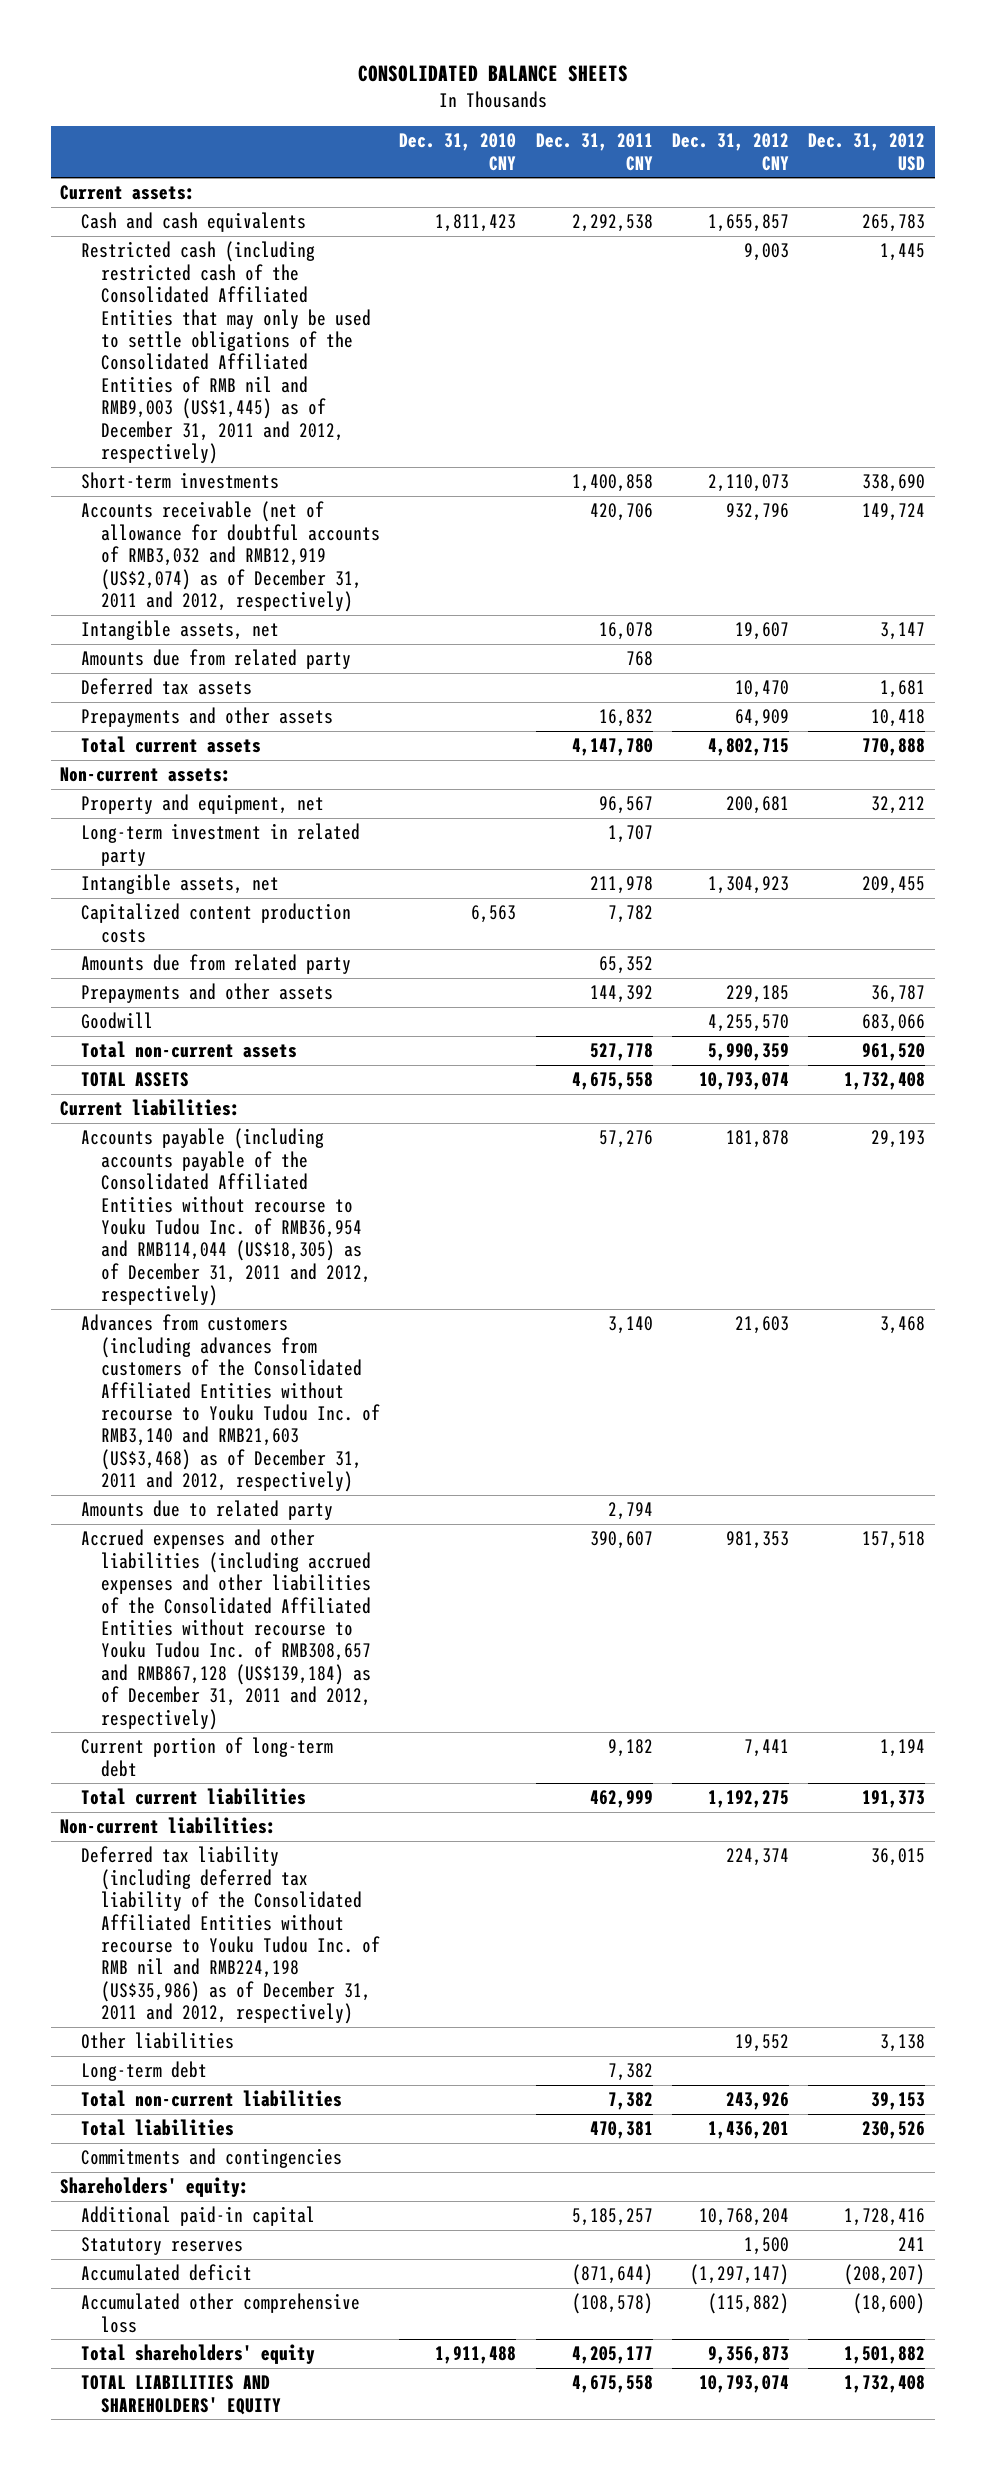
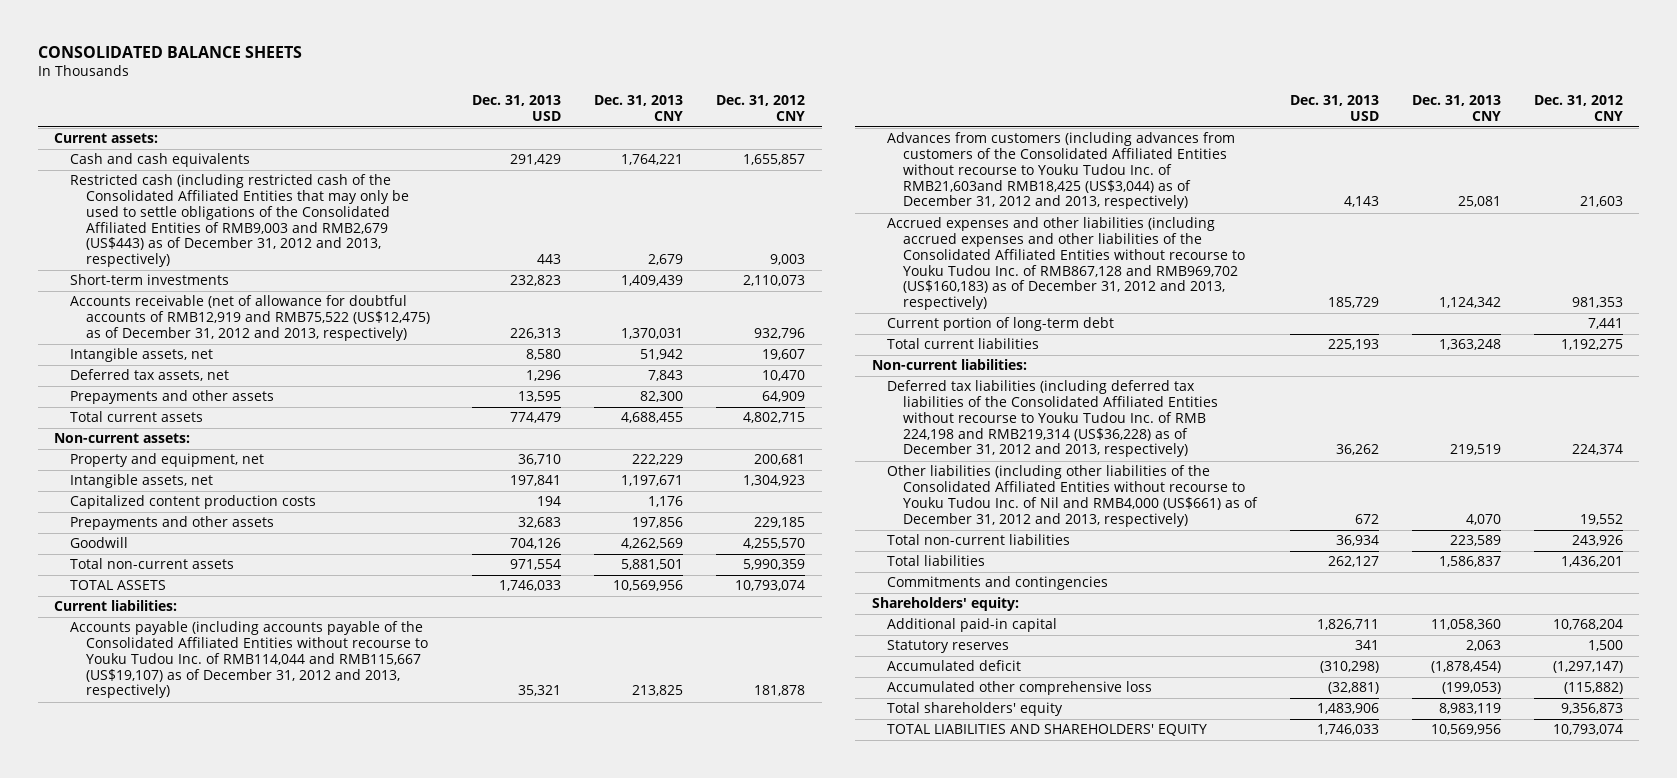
[399,133,517,171] Dec. 31, 2010 CNY -> none
[535,133,653,171] Dec. 31, 2011 CNY -> none
[808,133,926,171] Dec. 31, 2012 USD -> none
none -> [472,94,562,121] Dec. 31, 2013 USD
none -> [594,94,684,121] Dec. 31, 2013 CNY
[80,241,371,465] Restricted cash (including restricted cash of the Consolidated Affiliated Entities that may only be used to settle obligations of the Consolidated Affiliated Entities of RMB nil and RMB9,003 (US$1,445) as of December 31, 2011 and 2012, respectively) -> [69,174,409,268] Restricted cash (including restricted cash of the Consolidated Affiliated Entities that may only be used to settle obligations of the Consolidated Affiliated Entities of RMB9,003 and RMB2,679 (US$443) as of December 31, 2012 and 2013, respectively)
[80,501,380,612] Accounts receivable (net of allowance for doubtful accounts of RMB3,032 and RMB12,919 (US$2,074) as of December 31, 2011 and 2012, respectively) -> [69,295,430,341] Accounts receivable (net of allowance for doubtful accounts of RMB12,919 and RMB75,522 (US$12,475) as of December 31, 2012 and 2013, respectively)
[80,649,351,670] Amounts due from related party -> none
[80,678,252,696] Deferred tax assets -> [69,369,229,382] Deferred tax assets, net
[80,823,360,866] Long-term investment in related party -> none
[80,954,351,975] Amounts due from related party -> none
[80,1500,333,1521] Amounts due to related party -> none
[80,1128,371,1307] Accounts payable (including accounts payable of the Consolidated Affiliated Entities without recourse to Youku Tudou Inc. of RMB36,954 and RMB114,044 (US$18,305) as of December 31, 2011 and 2012, respectively) -> [69,621,428,699] Accounts payable (including accounts payable of the Consolidated Affiliated Entities without recourse to Youku Tudou Inc. of RMB114,044 and RMB115,667 (US$19,107) as of December 31, 2012 and 2013, respectively)
[80,1314,380,1493] Advances from customers (including advances from customers of the Consolidated Affiliated Entities without recourse to Youku Tudou Inc. of RMB3,140 and RMB21,603 (US$3,468) as of December 31, 2011 and 2012, respectively) -> [887,132,1236,210] Advances from customers (including advances from customers of the Consolidated Affiliated Entities without recourse to Youku Tudou Inc. of RMB21,603and RMB18,425 (US$3,044) as of December 31, 2012 and 2013, respectively)
[80,1529,371,1730] Accrued expenses and other liabilities (including accrued expenses and other liabilities of the Consolidated Affiliated Entities without recourse to Youku Tudou Inc. of RMB308,657 and RMB867,128 (US$139,184) as of December 31, 2011 and 2012, respectively) -> [887,217,1246,311] Accrued expenses and other liabilities (including accrued expenses and other liabilities of the Consolidated Affiliated Entities without recourse to Youku Tudou Inc. of RMB867,128 and RMB969,702 (US$160,183) as of December 31, 2012 and 2013, respectively)
[80,2061,207,2082] Long-term debt -> none
[80,1846,380,2025] Deferred tax liability (including deferred tax liability of the Consolidated Affiliated Entities without recourse to Youku Tudou Inc. of RMB nil and RMB224,198 (US$35,986) as of December 31, 2011 and 2012, respectively) -> [887,380,1219,458] Deferred tax liabilities (including deferred tax liabilities of the Consolidated Affiliated Entities without recourse to Youku Tudou Inc. of RMB 224,198 and RMB219,314 (US$36,228) as of December 31, 2012 and 2013, respectively)
[80,2032,234,2050] Other liabilities -> [887,465,1259,527] Other liabilities (including other liabilities of the Consolidated Affiliated Entities without recourse to Youku Tudou Inc. of Nil and RMB4,000 (US$661) as of December 31, 2012 and 2013, respectively)

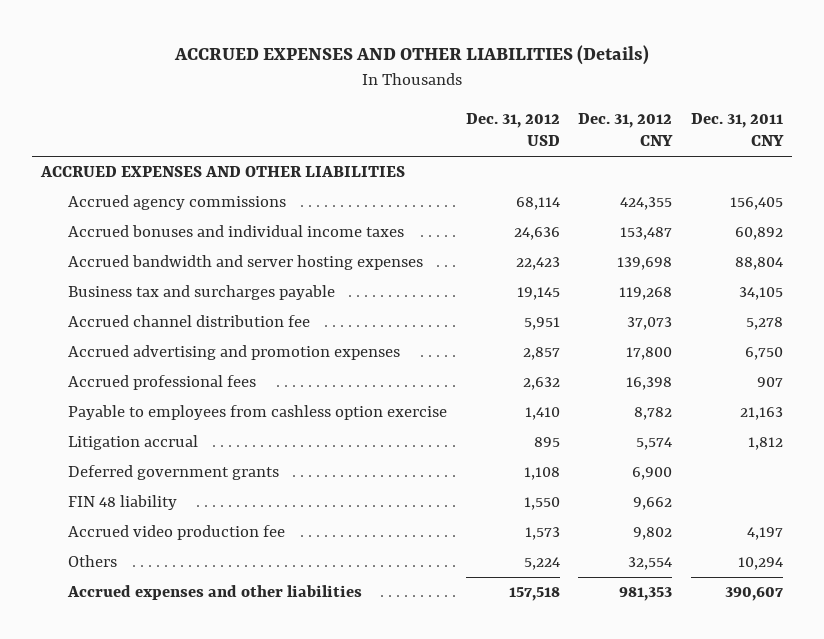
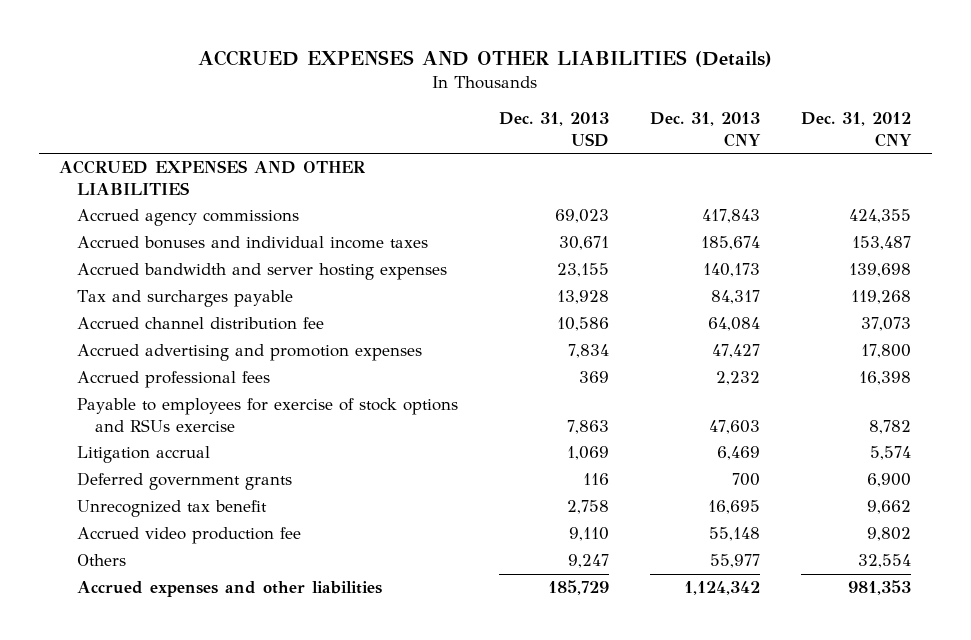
[465,112,560,147] Dec. 31, 2012 USD -> none
[691,112,785,147] Dec. 31, 2011 CNY -> none
none -> [499,112,610,148] Dec. 31, 2013 USD
none -> [650,112,762,148] Dec. 31, 2013 CNY
[67,285,335,301] Business tax and surcharges payable -> [77,290,294,308] Tax and surcharges payable
[67,405,447,421] Payable to employees from cashless option exercise -> [77,398,459,432] Payable to employees for exercise of stock options and RSUs exercise
[67,495,177,511] FIN 48 liability -> [77,500,268,518] Unrecognized tax benefit

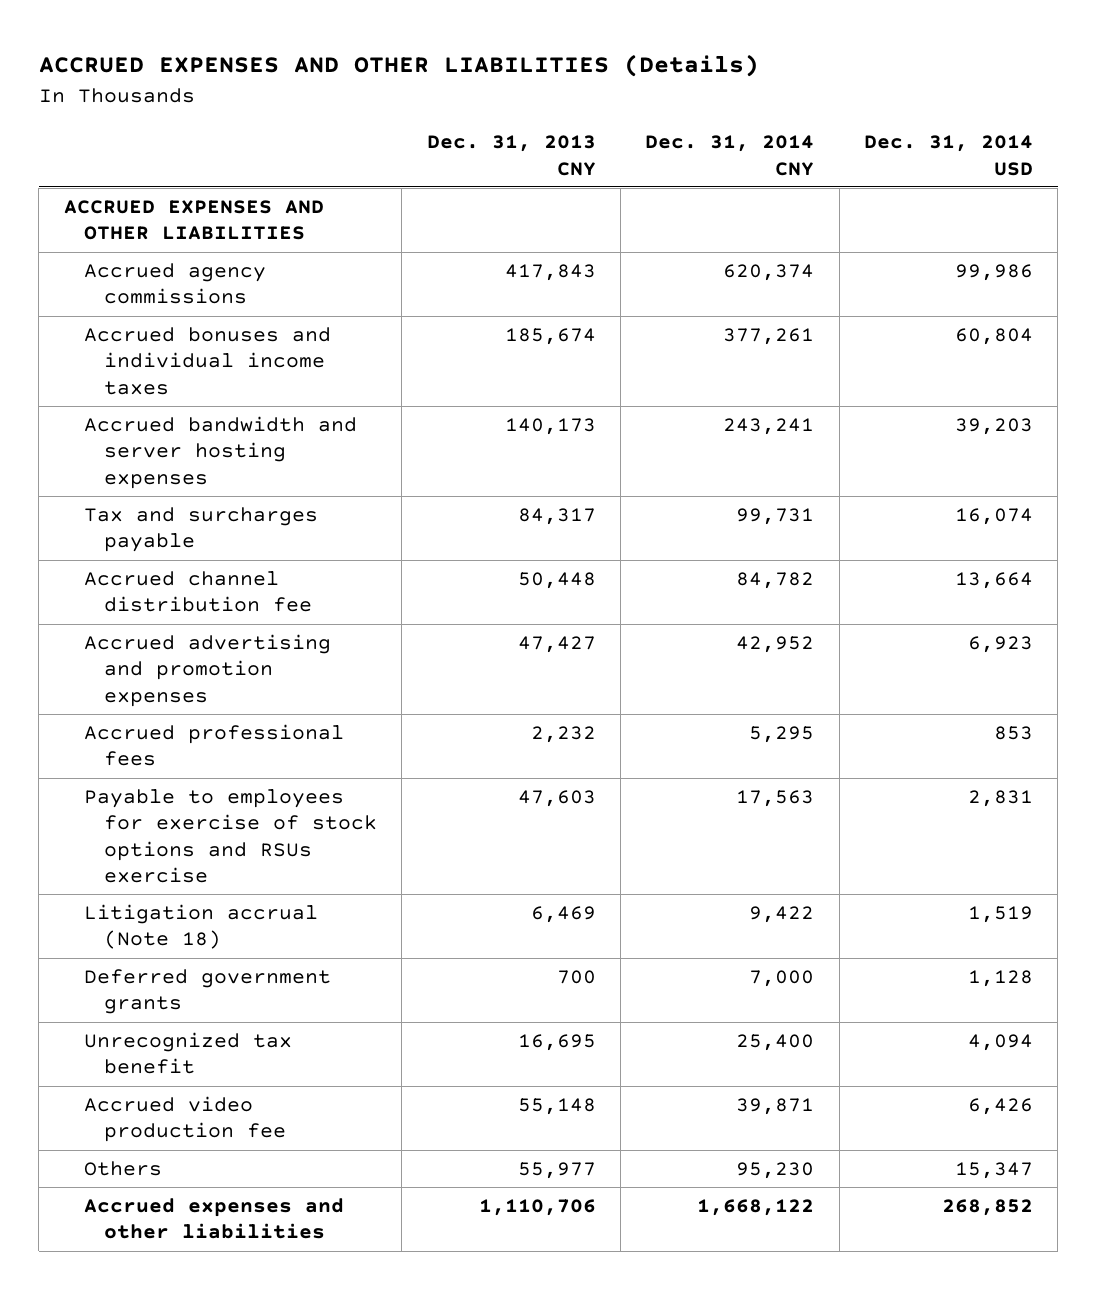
[499,112,610,148] Dec. 31, 2013 USD -> none
[801,112,913,148] Dec. 31, 2012 CNY -> none
none -> [645,135,815,176] Dec. 31, 2014 CNY
none -> [864,135,1034,176] Dec. 31, 2014 USD
[708,317,761,332] 64,084 -> [517,571,596,589] 50,448
[77,446,211,464] Litigation accrual -> [83,903,318,950] Litigation accrual (Note 18)
[684,581,761,596] 1,124,342 -> [478,1198,596,1216] 1,110,706

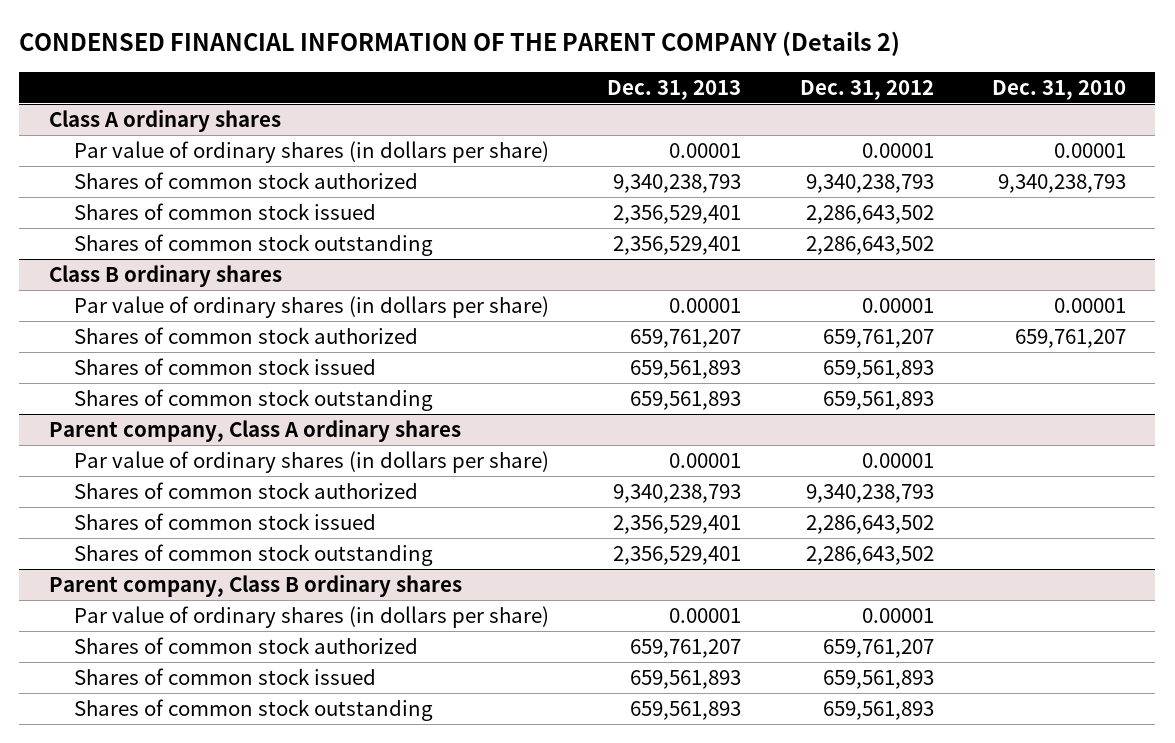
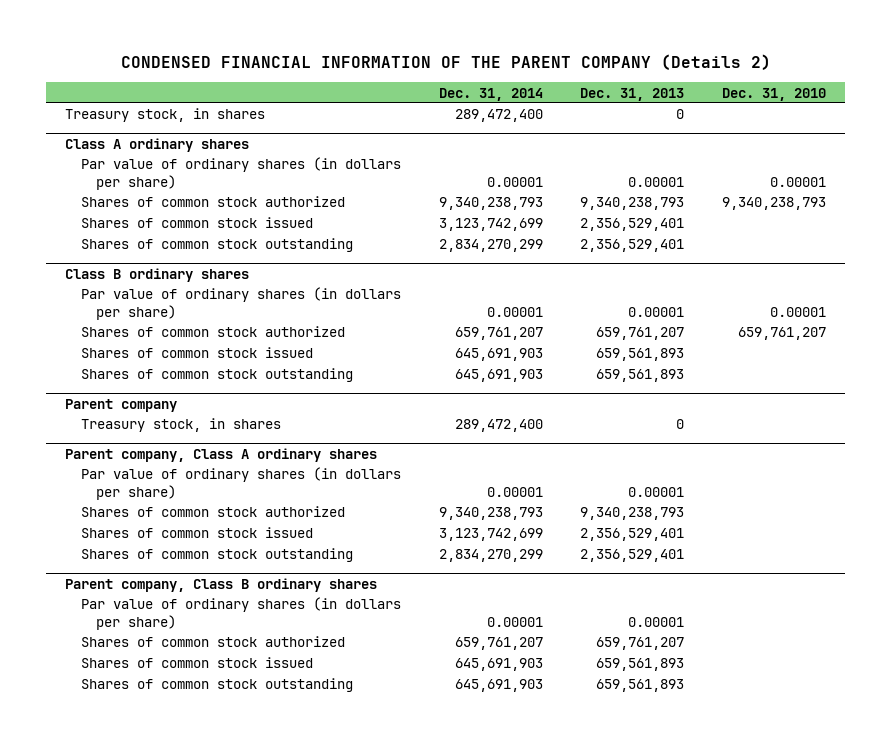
[799,79,934,100] Dec. 31, 2012 -> none
none -> [438,87,543,101] Dec. 31, 2014
none -> [65,108,266,123] Treasury stock, in shares
none -> [65,399,178,413] Parent company
none -> [80,418,281,433] Treasury stock, in shares

